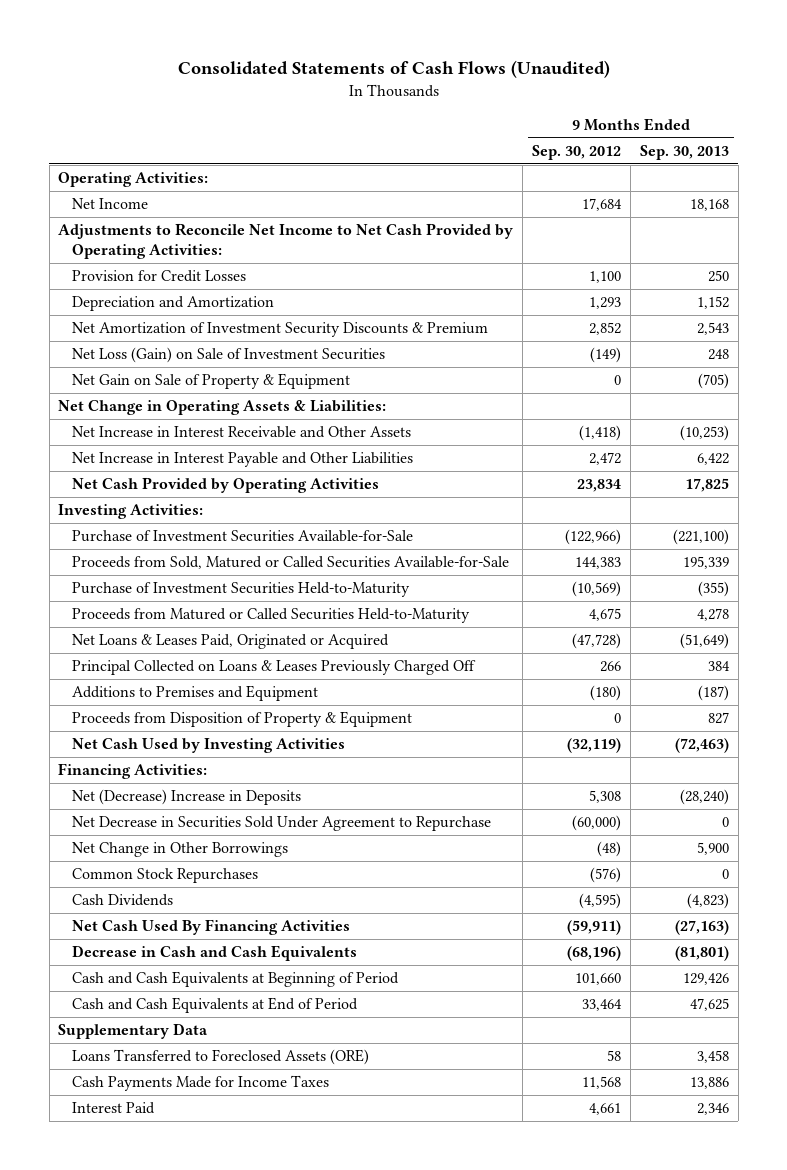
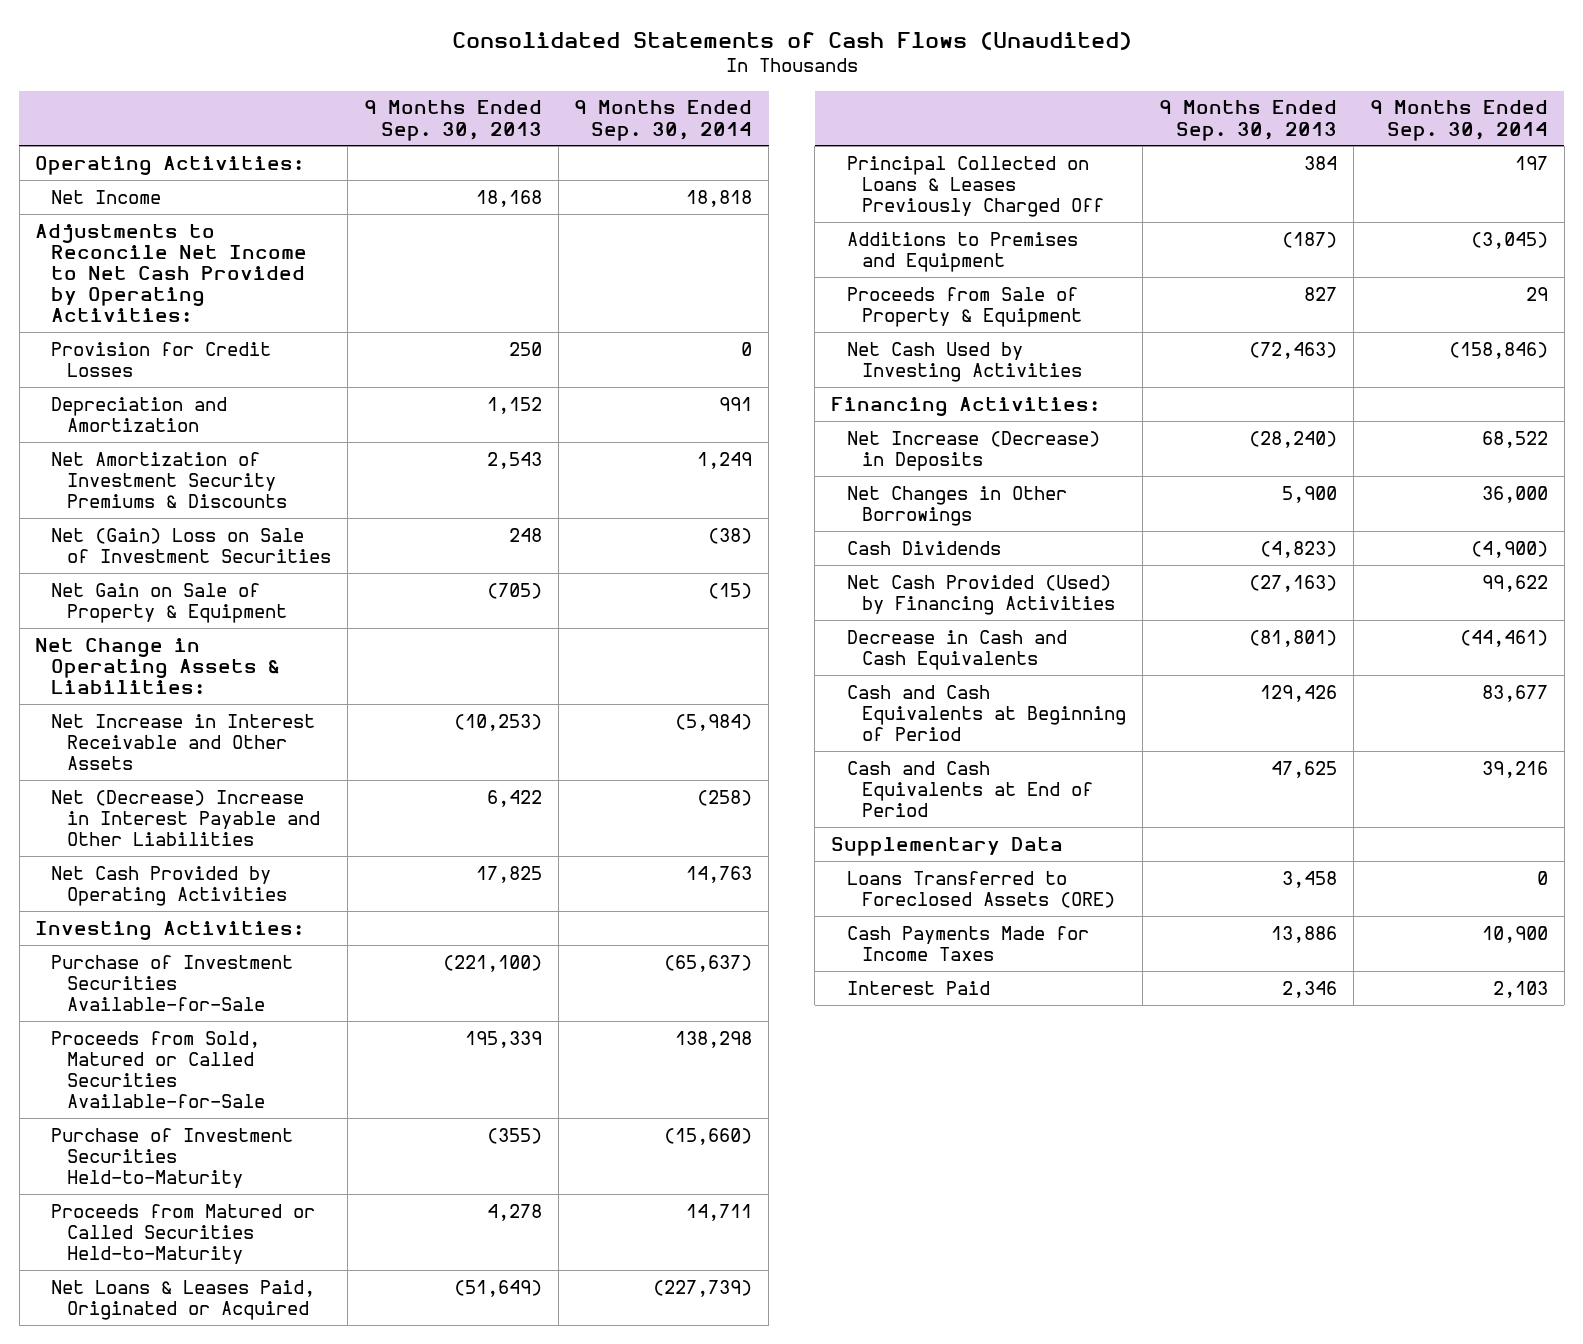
[532,144,622,160] Sep. 30, 2012 -> none
none -> [574,100,753,141] 9 Months Ended Sep. 30, 2014
[72,322,489,338] Net Amortization of Investment Security Discounts & Premium -> [51,451,287,509] Net Amortization of Investment Security Premiums & Discounts
[72,347,386,364] Net Loss (Gain) on Sale of Investment Securities -> [51,527,331,563] Net (Gain) Loss on Sale of Investment Securities
[72,452,414,468] Net Increase in Interest Payable and Other Liabilities -> [51,789,320,847] Net (Decrease) Increase in Interest Payable and Other Liabilities
[72,711,413,728] Proceeds from Disposition of Property & Equipment -> [846,286,1083,327] Proceeds from Sale of Property & Equipment
[72,816,492,832] Net Decrease in Securities Sold Under Agreement to Repurchase -> none
[72,868,259,884] Common Stock Repurchases -> none
[72,789,302,806] Net (Decrease) Increase in Deposits -> [846,430,1100,471] Net Increase (Decrease) in Deposits
[72,842,289,858] Net Change in Other Borrowings -> [846,485,1067,526] Net Changes in Other Borrowings
[72,919,351,936] Net Cash Used By Financing Activities -> [846,574,1116,615] Net Cash Provided (Used) by Financing Activities

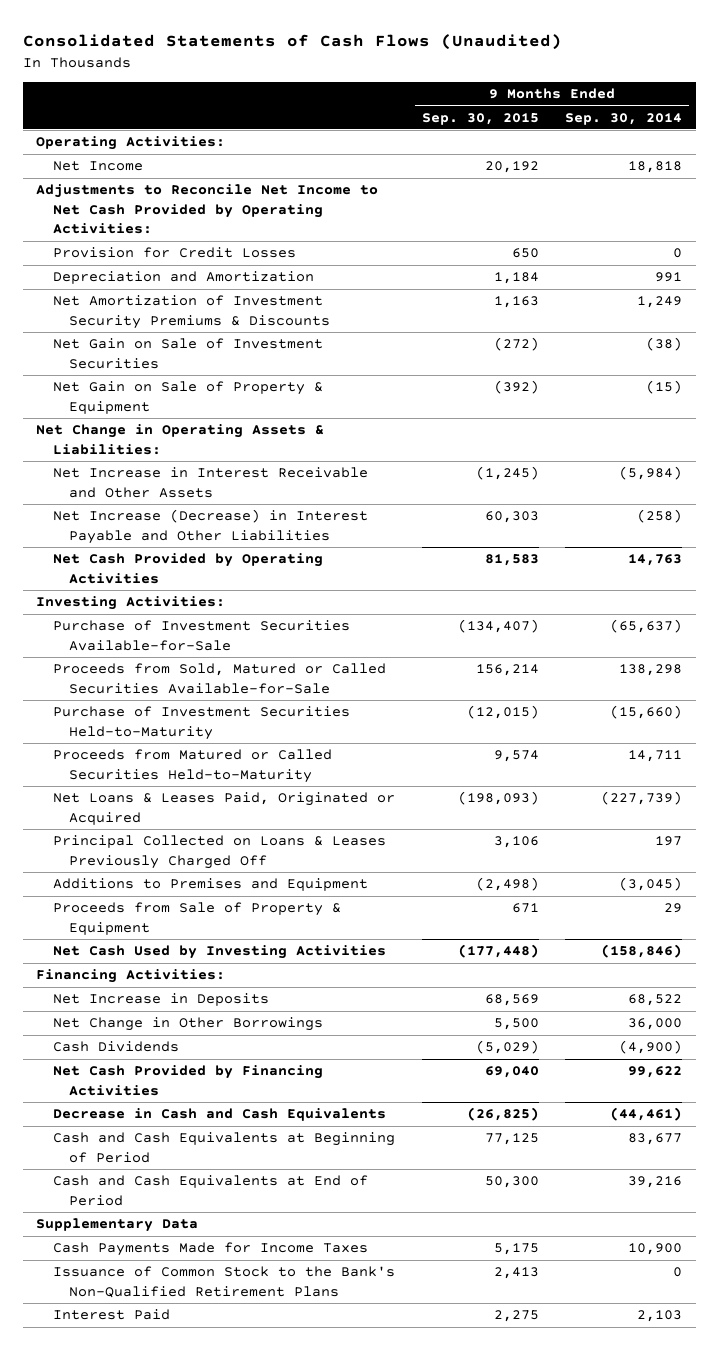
[363,100,542,141] 9 Months Ended Sep. 30, 2013 -> none
none -> [421,112,539,125] Sep. 30, 2015
[51,527,331,563] Net (Gain) Loss on Sale of Investment Securities -> [52,338,323,369] Net Gain on Sale of Investment Securities
[51,789,320,847] Net (Decrease) Increase in Interest Payable and Other Liabilities -> [52,509,368,544] Net Increase (Decrease) in Interest Payable and Other Liabilities
[846,430,1100,471] Net Increase (Decrease) in Deposits -> [52,993,269,1007] Net Increase in Deposits
[846,485,1067,526] Net Changes in Other Borrowings -> [52,1017,323,1032] Net Change in Other Borrowings
[846,574,1116,615] Net Cash Provided (Used) by Financing Activities -> [52,1065,323,1096] Net Cash Provided by Financing Activities
[846,870,1116,908] Loans Transferred to Foreclosed Assets (ORE) -> none
none -> [52,1266,395,1298] Issuance of Common Stock to the Bank's Non-Qualified Retirement Plans

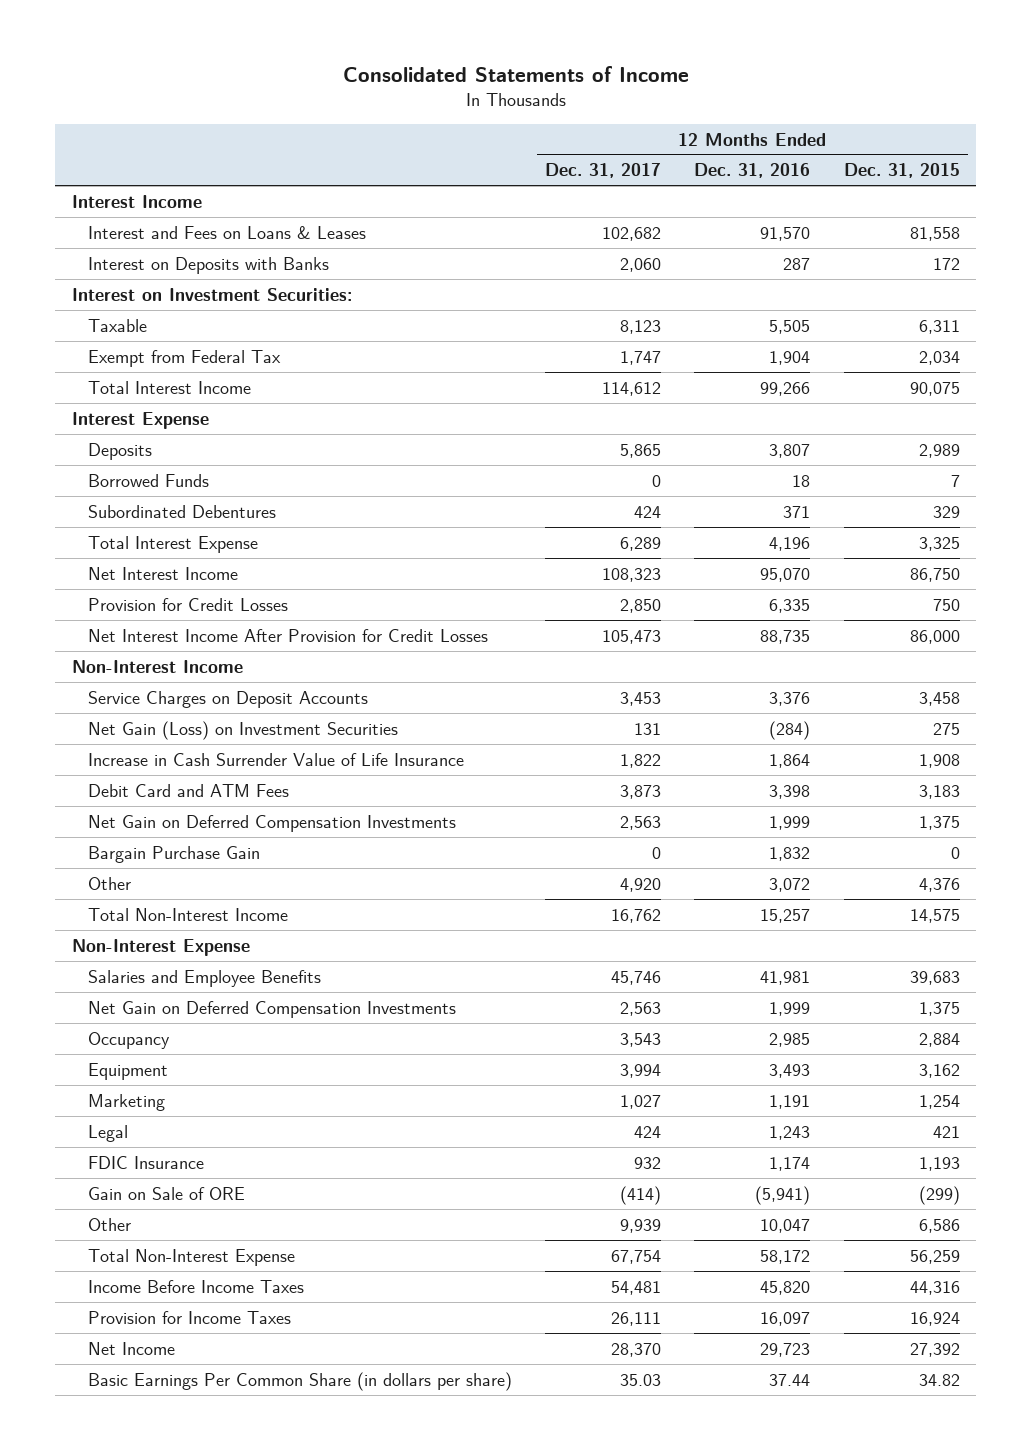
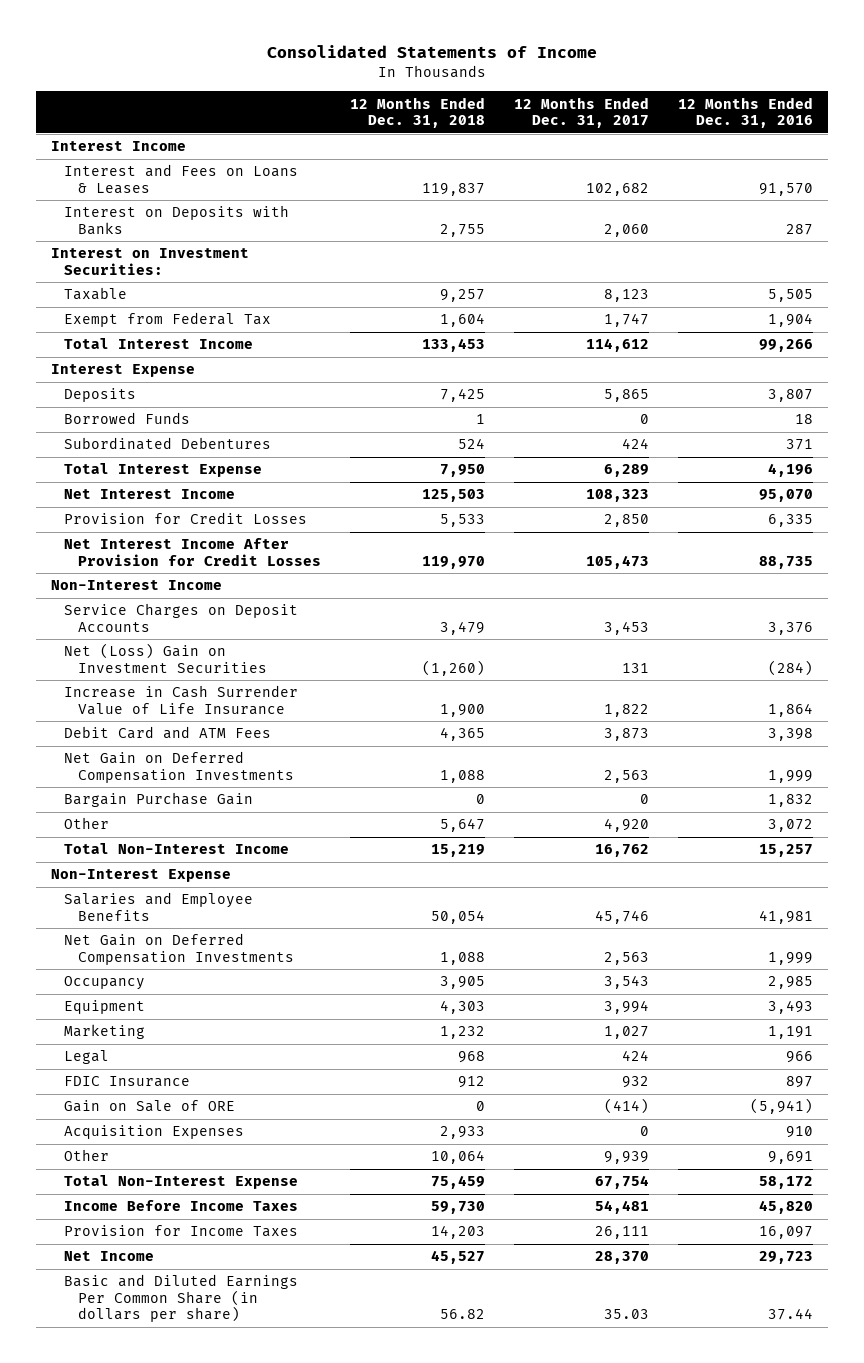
[843,163,960,179] Dec. 31, 2015 -> none
none -> [350,96,486,129] 12 Months Ended Dec. 31, 2018
[87,720,398,740] Net Gain (Loss) on Investment Securities -> [64,643,267,673] Net (Loss) Gain on Investment Securities
[769,1125,811,1140] 1,243 -> [786,1051,814,1064] 966
[769,1156,811,1171] 1,174 -> [786,1076,814,1089] 897
none -> [64,1125,245,1140] Acquisition Expenses
[760,1218,811,1233] 10,047 -> [768,1151,814,1165] 9,691
[87,1371,512,1391] Basic Earnings Per Common Share (in dollars per share) -> [64,1274,299,1323] Basic and Diluted Earnings Per Common Share (in dollars per share)

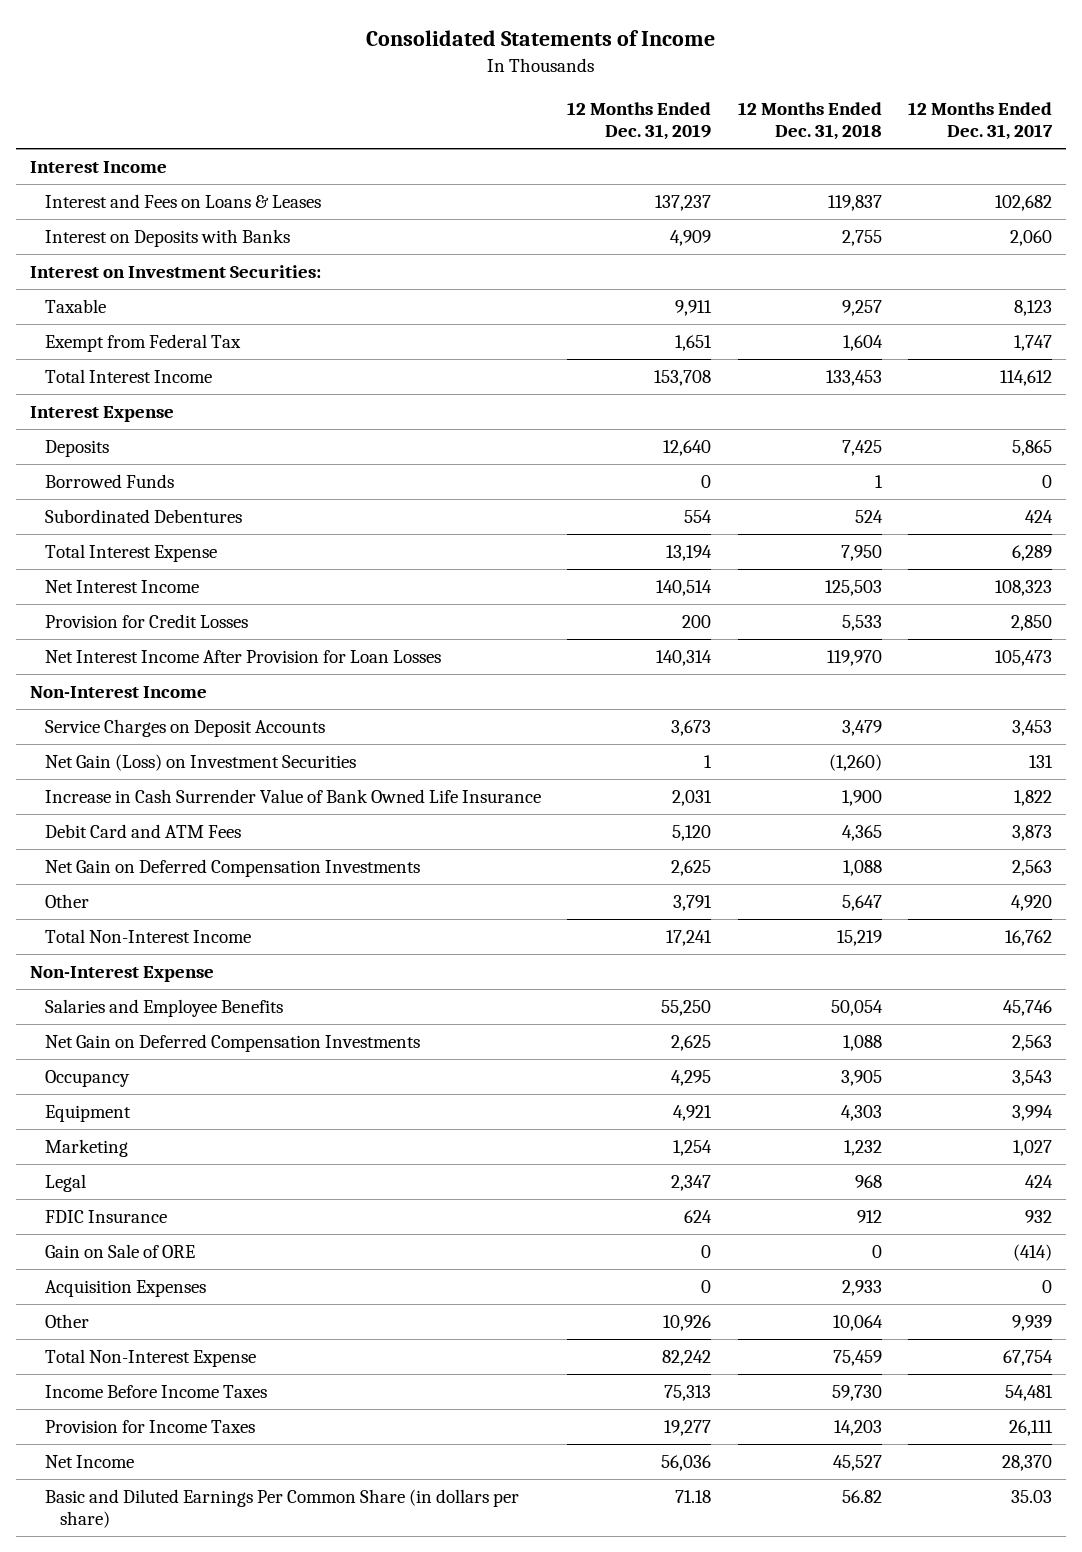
[678,96,814,129] 12 Months Ended Dec. 31, 2016 -> none
none -> [567,101,712,141] 12 Months Ended Dec. 31, 2019
[64,538,321,566] Net Interest Income After Provision for Credit Losses -> [44,649,441,663] Net Interest Income After Provision for Loan Losses
[64,643,267,673] Net (Loss) Gain on Investment Securities -> [44,753,356,771] Net Gain (Loss) on Investment Securities
[64,685,299,715] Increase in Cash Surrender Value of Life Insurance -> [44,788,541,803] Increase in Cash Surrender Value of Bank Owned Life Insurance
[64,792,254,808] Bargain Purchase Gain -> none

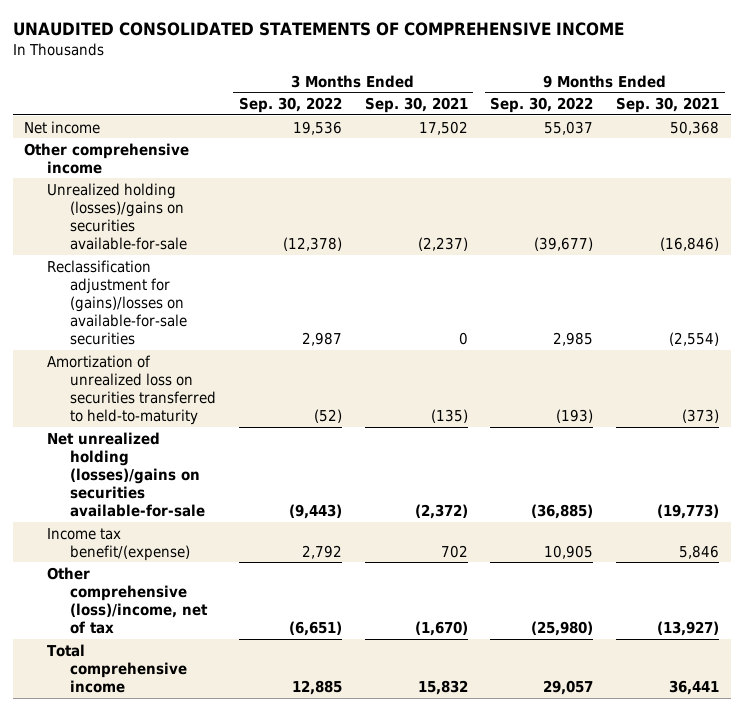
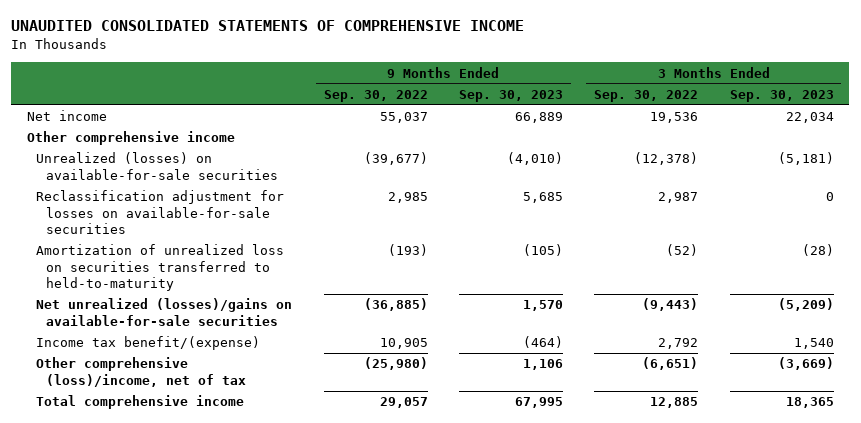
[364,97,468,114] Sep. 30, 2021 -> none
[616,97,720,114] Sep. 30, 2021 -> none
none -> [459,90,564,103] Sep. 30, 2023
none -> [729,90,834,103] Sep. 30, 2023
[46,182,187,250] Unrealized holding (losses)/gains on securities available-for-sale -> [36,152,278,180] Unrealized (losses) on available-for-sale securities
[46,259,187,345] Reclassification adjustment for (gains)/losses on available-for-sale securities -> [36,190,285,235] Reclassification adjustment for losses on available-for-sale securities
[46,431,205,517] Net unrealized holding (losses)/gains on securities available-for-sale -> [36,298,293,326] Net unrealized (losses)/gains on available-for-sale securities

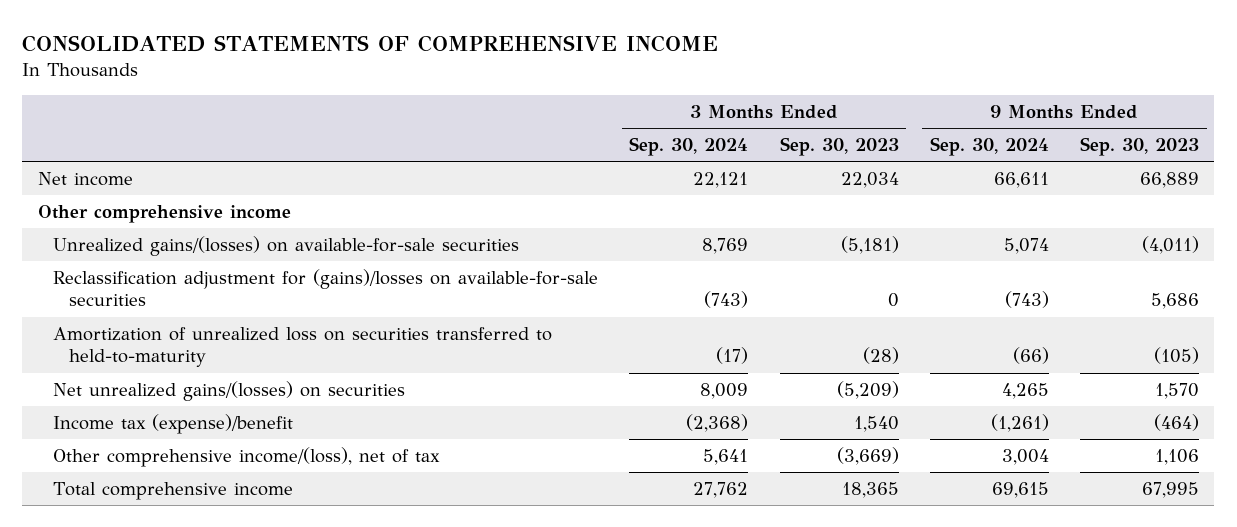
[11,20,525,32] UNAUDITED CONSOLIDATED STATEMENTS OF COMPREHENSIVE INCOME -> [22,35,719,53] CONSOLIDATED STATEMENTS OF COMPREHENSIVE INCOME
[323,90,428,103] Sep. 30, 2022 -> none
[594,90,699,103] Sep. 30, 2022 -> none
none -> [629,137,749,157] Sep. 30, 2024
none -> [929,137,1049,157] Sep. 30, 2024
[36,152,278,180] Unrealized (losses) on available-for-sale securities -> [53,236,520,257] Unrealized gains/(losses) on available-for-sale securities
[507,152,564,166] (4,010) -> [1141,236,1199,255] (4,011)
[36,190,285,235] Reclassification adjustment for losses on available-for-sale securities -> [53,269,599,307] Reclassification adjustment for (gains)/losses on available-for-sale securities
[523,192,564,204] 5,685 -> [1150,293,1199,310] 5,686
[36,298,293,326] Net unrealized (losses)/gains on available-for-sale securities -> [53,381,406,402] Net unrealized gains/(losses) on securities
[36,336,261,351] Income tax benefit/(expense) -> [53,414,294,435] Income tax (expense)/benefit
[36,357,246,387] Other comprehensive (loss)/income, net of tax -> [53,447,441,468] Other comprehensive income/(loss), net of tax

